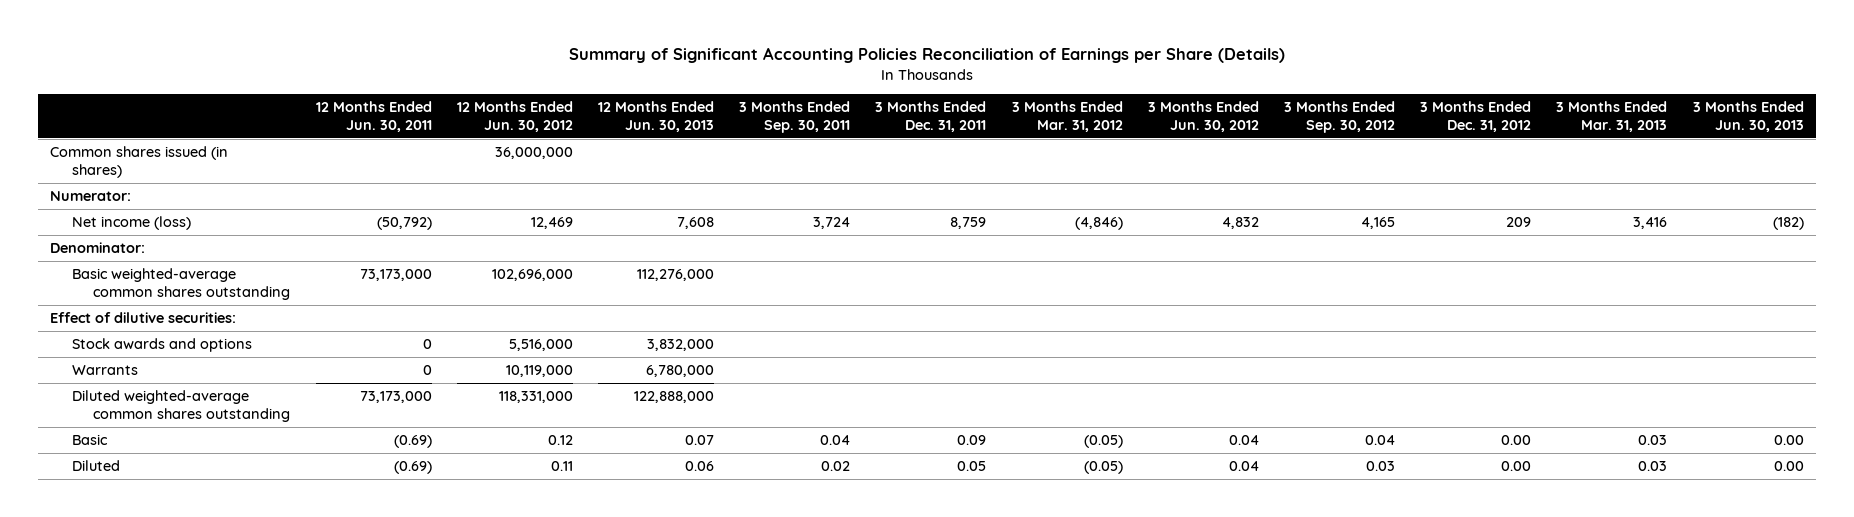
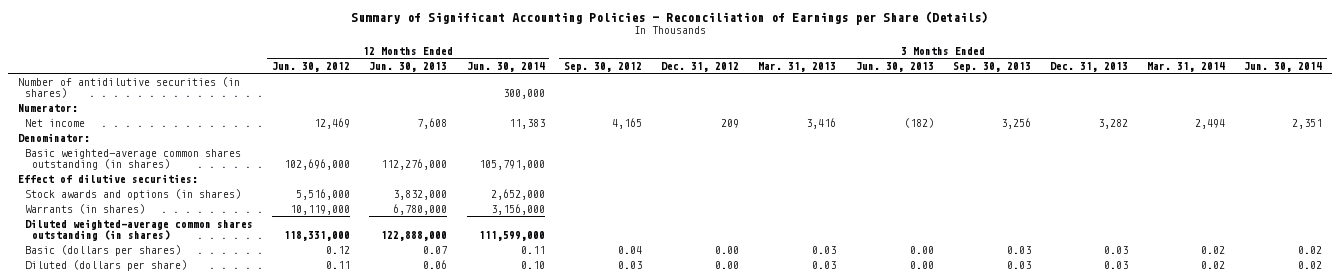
[569,47,1286,64] Summary of Significant Accounting Policies Reconciliation of Earnings per Share (Details) -> [351,11,989,26] Summary of Significant Accounting Policies - Reconciliation of Earnings per Share (Details)
[315,101,432,132] 12 Months Ended Jun. 30, 2011 -> none
[739,101,851,133] 3 Months Ended Sep. 30, 2011 -> none
[875,101,987,132] 3 Months Ended Dec. 31, 2011 -> none
[1011,101,1123,132] 3 Months Ended Mar. 31, 2012 -> none
[1147,101,1259,132] 3 Months Ended Jun. 30, 2012 -> none
none -> [466,61,545,72] Jun. 30, 2014
none -> [952,61,1031,72] Sep. 30, 2013
none -> [1049,61,1128,72] Dec. 31, 2013
none -> [1147,61,1226,72] Mar. 31, 2014
none -> [1244,61,1323,72] Jun. 30, 2014
[50,146,229,178] Common shares issued (in shares) -> none
none -> [17,76,240,99] Number of antidilutive securities (in shares)
[71,216,191,231] Net income (loss) -> [24,118,85,127] Net income
[71,268,291,300] Basic weighted-average common shares outstanding -> [24,148,241,171] Basic weighted-average common shares outstanding (in shares)
[71,338,252,353] Stock awards and options -> [24,188,241,200] Stock awards and options (in shares)
[71,365,138,376] Warrants -> [24,203,145,214] Warrants (in shares)
[71,390,291,422] Diluted weighted-average common shares outstanding -> [24,218,253,242] Diluted weighted-average common shares outstanding (in shares)
[71,434,108,446] Basic -> [24,244,181,256] Basic (dollars per shares)
[71,460,120,472] Diluted -> [24,259,187,271] Diluted (dollars per share)

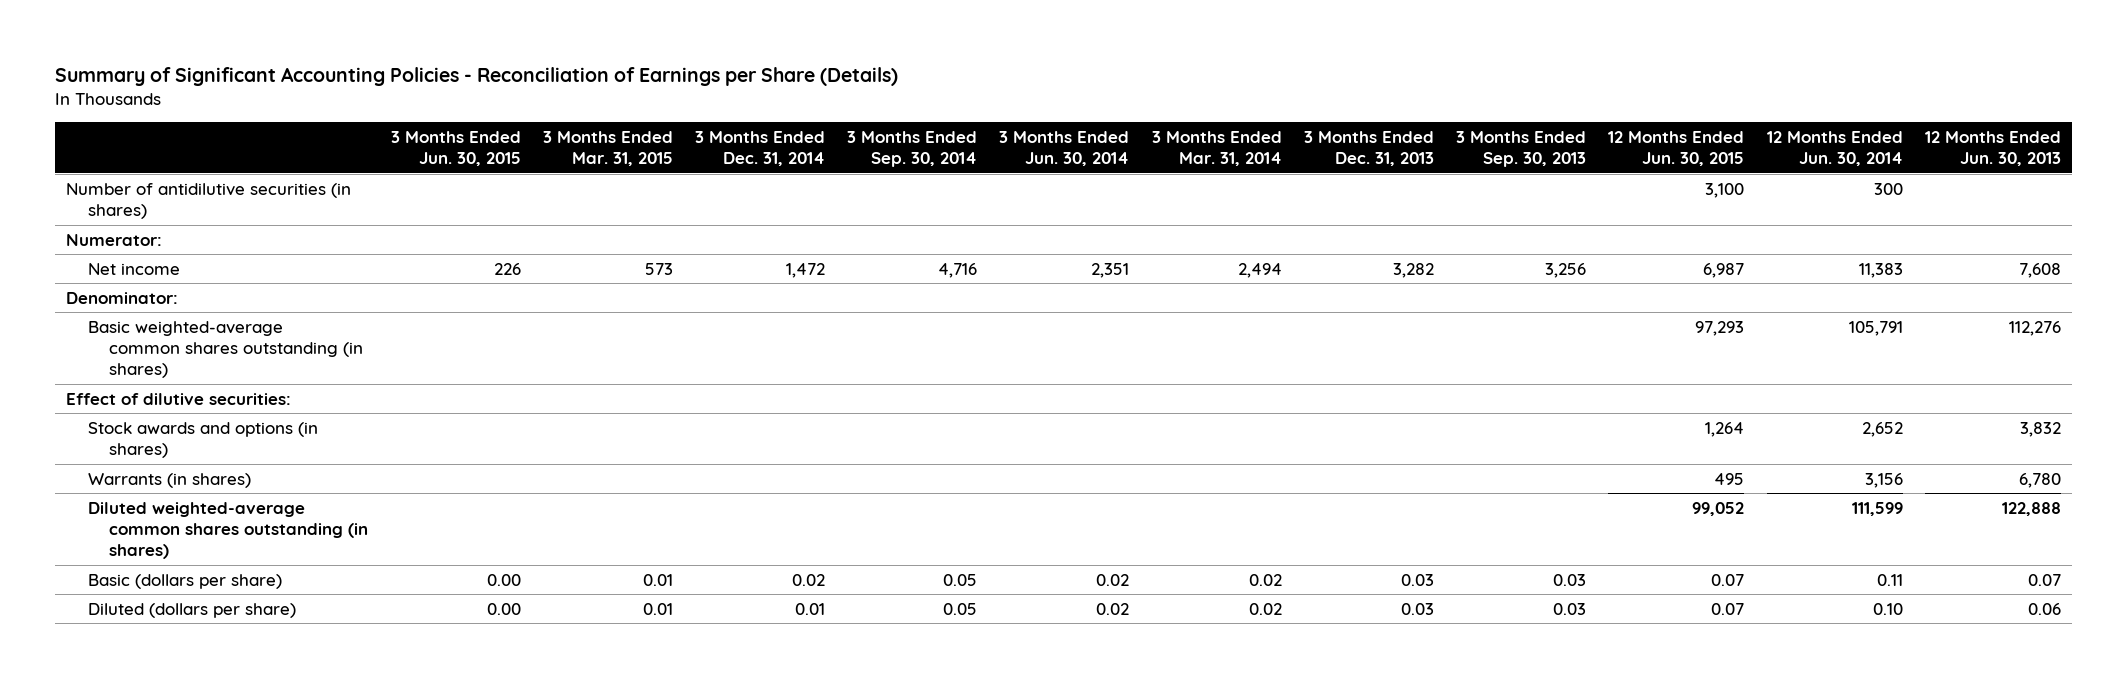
[272,61,351,72] Jun. 30, 2012 -> none
[563,61,642,72] Sep. 30, 2012 -> none
[661,61,740,72] Dec. 31, 2012 -> none
[758,61,837,72] Mar. 31, 2013 -> none
[855,61,934,72] Jun. 30, 2013 -> none
none -> [390,130,521,166] 3 Months Ended Jun. 30, 2015
none -> [542,130,673,166] 3 Months Ended Mar. 31, 2015
none -> [695,130,826,166] 3 Months Ended Dec. 31, 2014
none -> [847,130,978,167] 3 Months Ended Sep. 30, 2014
none -> [1608,130,1745,166] 12 Months Ended Jun. 30, 2015
[502,89,545,100] 300,000 -> [1873,182,1903,195] 300
[381,159,448,171] 112,276,000 -> [2008,320,2061,336] 112,276
[478,160,545,171] 105,791,000 -> [1848,320,1903,336] 105,791
[393,189,448,200] 3,832,000 -> [2019,421,2061,437] 3,832
[490,188,545,200] 2,652,000 -> [1861,421,1903,437] 2,652
[393,203,448,215] 6,780,000 -> [2018,472,2061,488] 6,780
[490,203,545,215] 3,156,000 -> [1864,472,1903,488] 3,156
[381,231,448,242] 122,888,000 -> [2001,501,2061,516] 122,888
[478,231,545,242] 111,599,000 -> [1851,501,1903,516] 111,599
[24,244,181,256] Basic (dollars per shares) -> [87,573,282,589] Basic (dollars per share)

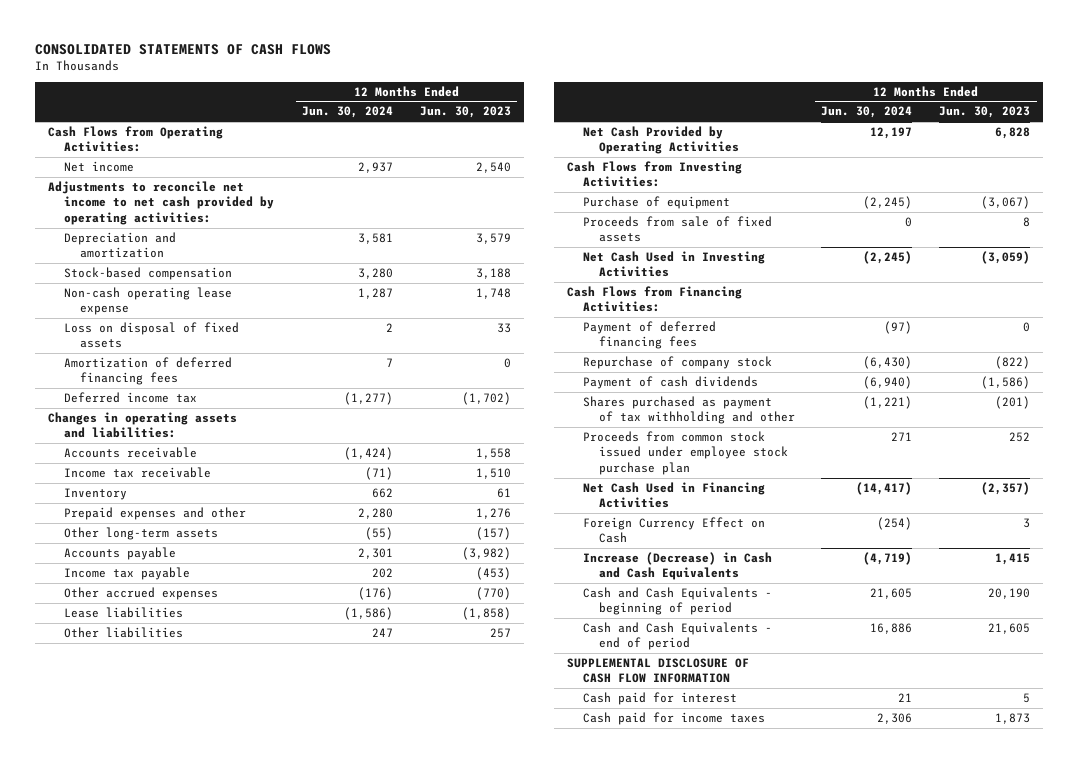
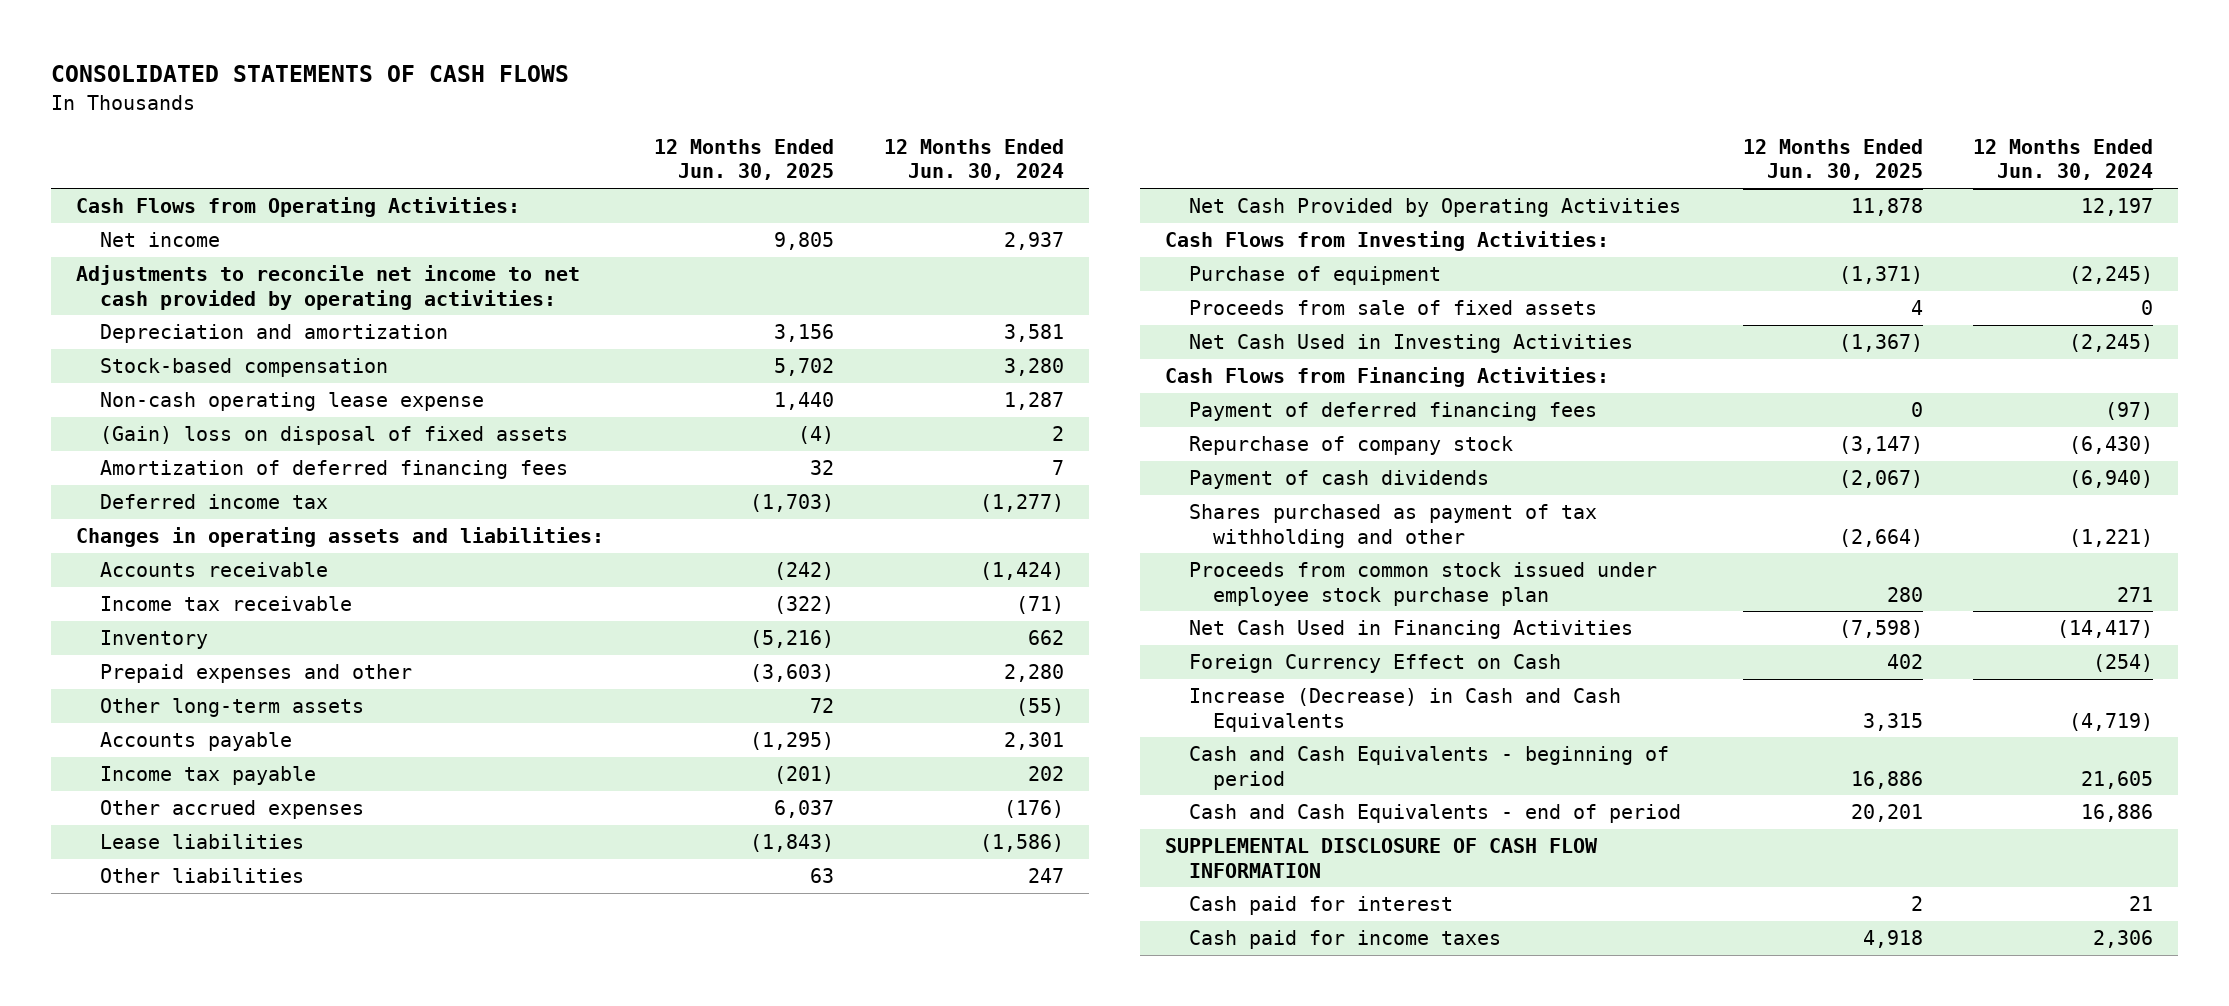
[419,106,511,119] Jun. 30, 2023 -> none
none -> [654,139,835,181] 12 Months Ended Jun. 30, 2025
[63,322,239,349] Loss on disposal of fixed assets -> [100,426,569,446] (Gain) loss on disposal of fixed assets

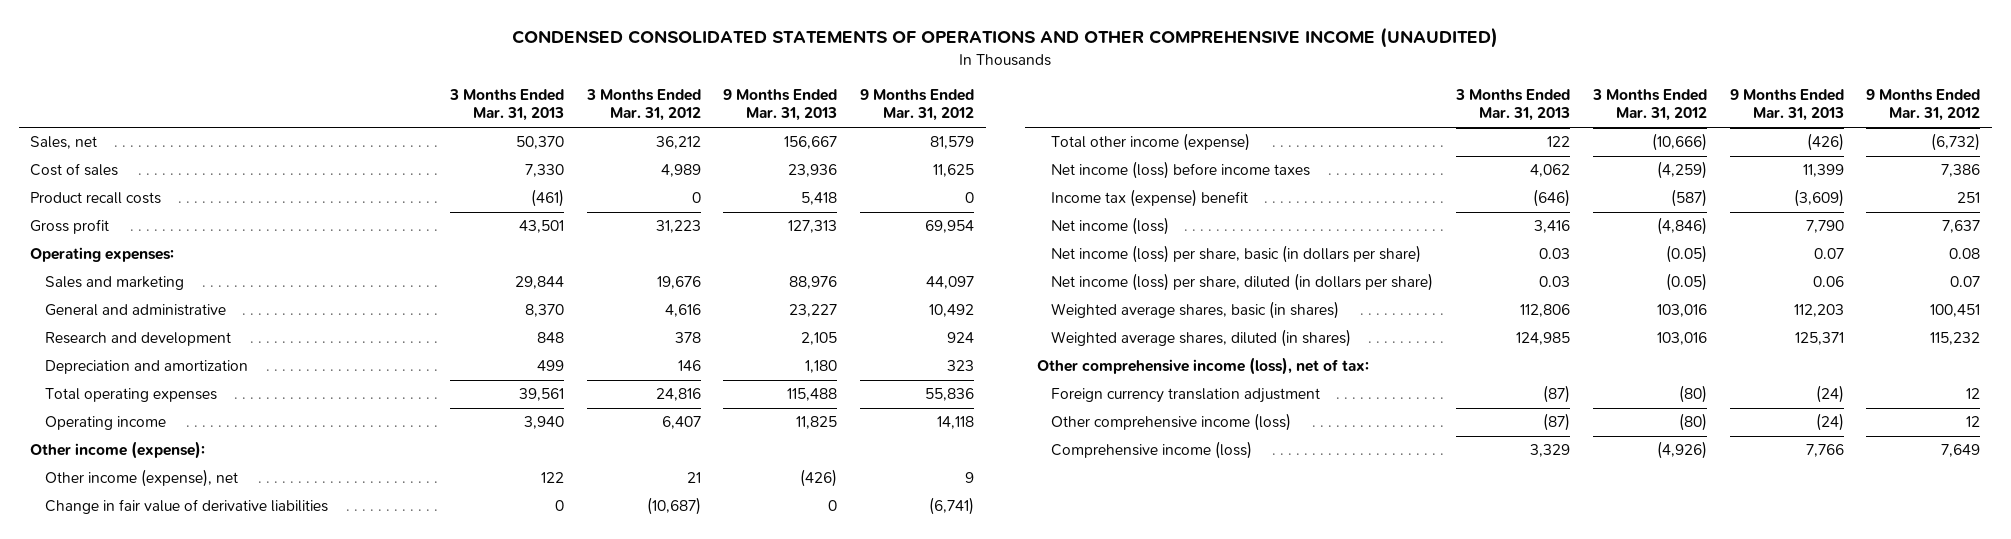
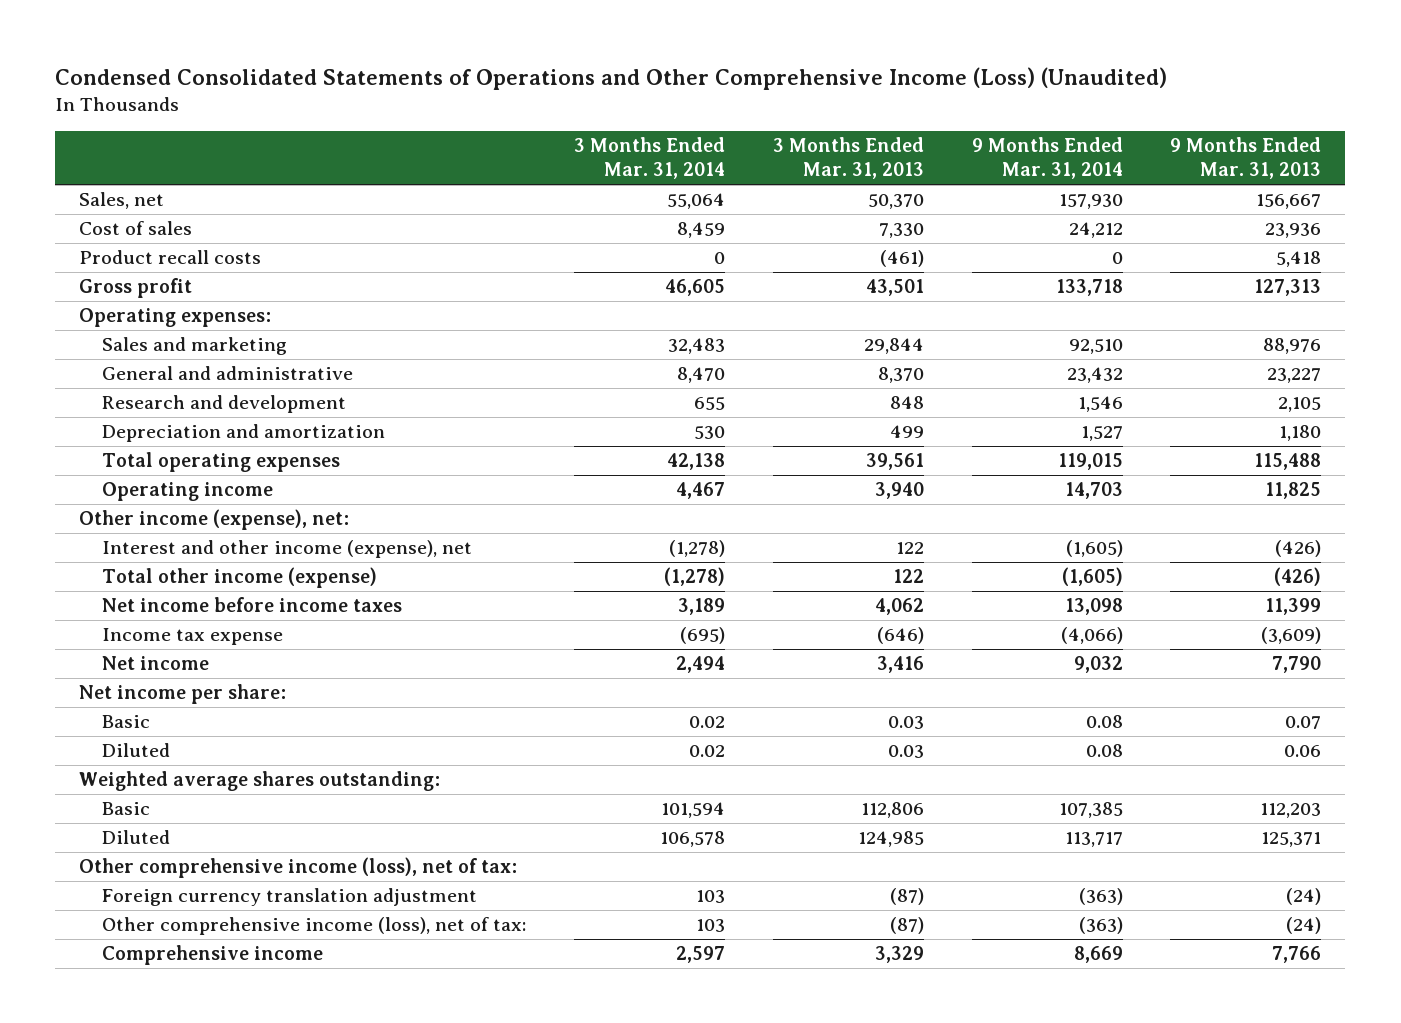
[512,27,1499,49] CONDENSED CONSOLIDATED STATEMENTS OF OPERATIONS AND OTHER COMPREHENSIVE INCOME (UNAUDITED) -> [55,67,1168,91] Condensed Consolidated Statements of Operations and Other Comprehensive Income (Loss) (Unaudited)
[585,88,701,122] 3 Months Ended Mar. 31, 2012 -> none
[860,88,975,122] 9 Months Ended Mar. 31, 2012 -> none
none -> [574,137,726,180] 3 Months Ended Mar. 31, 2014
none -> [971,137,1123,180] 9 Months Ended Mar. 31, 2014
[44,499,328,515] Change in fair value of derivative liabilities -> none
[30,441,206,460] Other income (expense): -> [79,509,350,531] Other income (expense), net:
[44,469,238,488] Other income (expense), net -> [102,540,473,559] Interest and other income (expense), net
[1051,161,1311,180] Net income (loss) before income taxes -> [102,597,403,613] Net income before income taxes
[1051,189,1249,208] Income tax (expense) benefit -> [102,628,284,646] Income tax expense
[1051,217,1170,236] Net income (loss) -> [102,656,210,671] Net income
none -> [79,684,287,705] Net income per share:
[1051,245,1422,264] Net income (loss) per share, basic (in dollars per share) -> [102,715,151,729] Basic
[1051,273,1434,292] Net income (loss) per share, diluted (in dollars per share) -> [102,743,171,758] Diluted
none -> [79,771,441,792] Weighted average shares outstanding:
[1051,301,1340,320] Weighted average shares, basic (in shares) -> [102,802,151,816] Basic
[1051,329,1352,348] Weighted average shares, diluted (in shares) -> [102,830,171,845] Diluted
[1051,413,1292,432] Other comprehensive income (loss) -> [102,917,527,936] Other comprehensive income (loss), net of tax:
[1051,441,1253,460] Comprehensive income (loss) -> [102,945,324,966] Comprehensive income

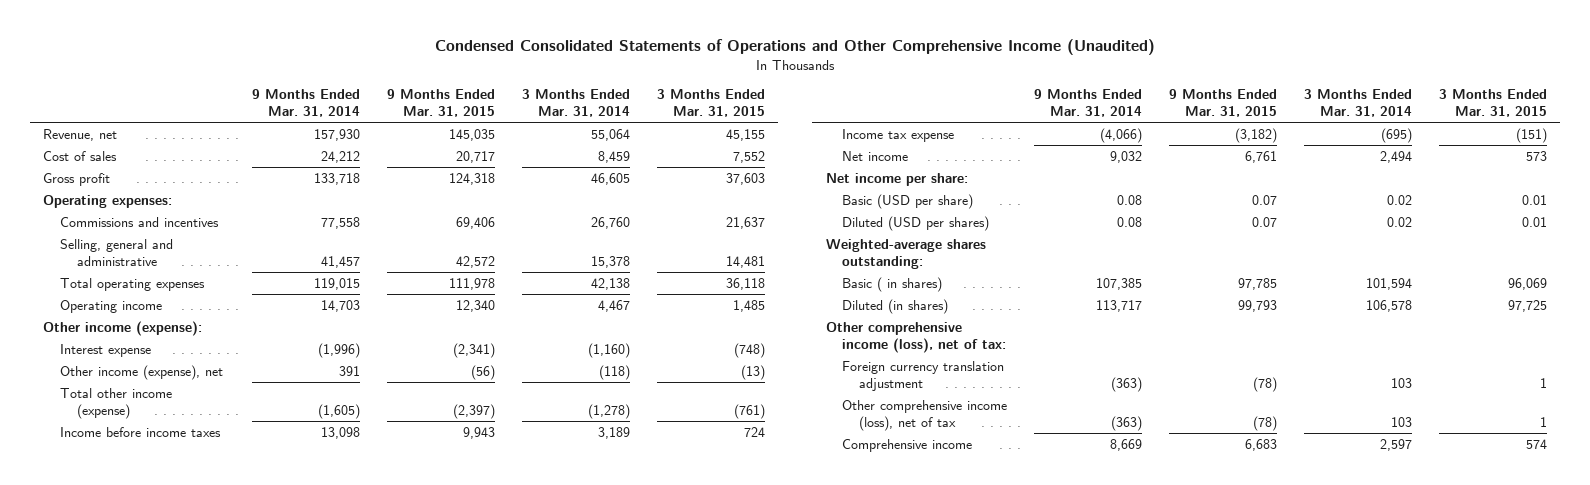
[55,67,1168,91] Condensed Consolidated Statements of Operations and Other Comprehensive Income (Loss) (Unaudited) -> [435,39,1156,56] Condensed Consolidated Statements of Operations and Other Comprehensive Income (Unaudited)
[772,137,924,180] 3 Months Ended Mar. 31, 2013 -> none
[1170,137,1322,180] 9 Months Ended Mar. 31, 2013 -> none
none -> [386,89,495,118] 9 Months Ended Mar. 31, 2015
none -> [656,89,765,118] 3 Months Ended Mar. 31, 2015
[79,192,165,210] Sales, net -> [43,128,118,141] Revenue, net
[79,250,262,265] Product recall costs -> none
[102,337,288,356] Sales and marketing -> none
[102,395,347,414] Research and development -> none
[102,424,386,443] Depreciation and amortization -> none
none -> [60,216,220,227] Commissions and incentives
[102,366,354,381] General and administrative -> [60,238,174,266] Selling, general and administrative
[677,367,726,384] 8,470 -> [590,255,630,268] 15,378
[1066,367,1123,384] 23,432 -> [320,255,360,268] 41,457
[79,509,350,531] Other income (expense), net: -> [43,320,203,336] Other income (expense):
none -> [60,343,152,357] Interest expense
[102,540,473,559] Interest and other income (expense), net -> [60,364,224,380] Other income (expense), net
[669,540,726,558] (1,278) -> [598,364,630,380] (118)
[1065,540,1123,558] (1,605) -> [338,365,360,376] 391
[102,597,403,613] Net income before income taxes -> [60,426,222,437] Income before income taxes
[102,715,151,729] Basic -> [842,193,974,209] Basic (USD per share)
[102,743,171,758] Diluted -> [842,215,990,231] Diluted (USD per shares)
[79,771,441,792] Weighted average shares outstanding: -> [825,238,986,269] Weighted-average shares outstanding:
[102,802,151,816] Basic -> [842,276,943,292] Basic ( in shares)
[102,830,171,845] Diluted -> [842,298,949,314] Diluted (in shares)
[102,917,527,936] Other comprehensive income (loss), net of tax: -> [842,399,1008,431] Other comprehensive income (loss), net of tax

